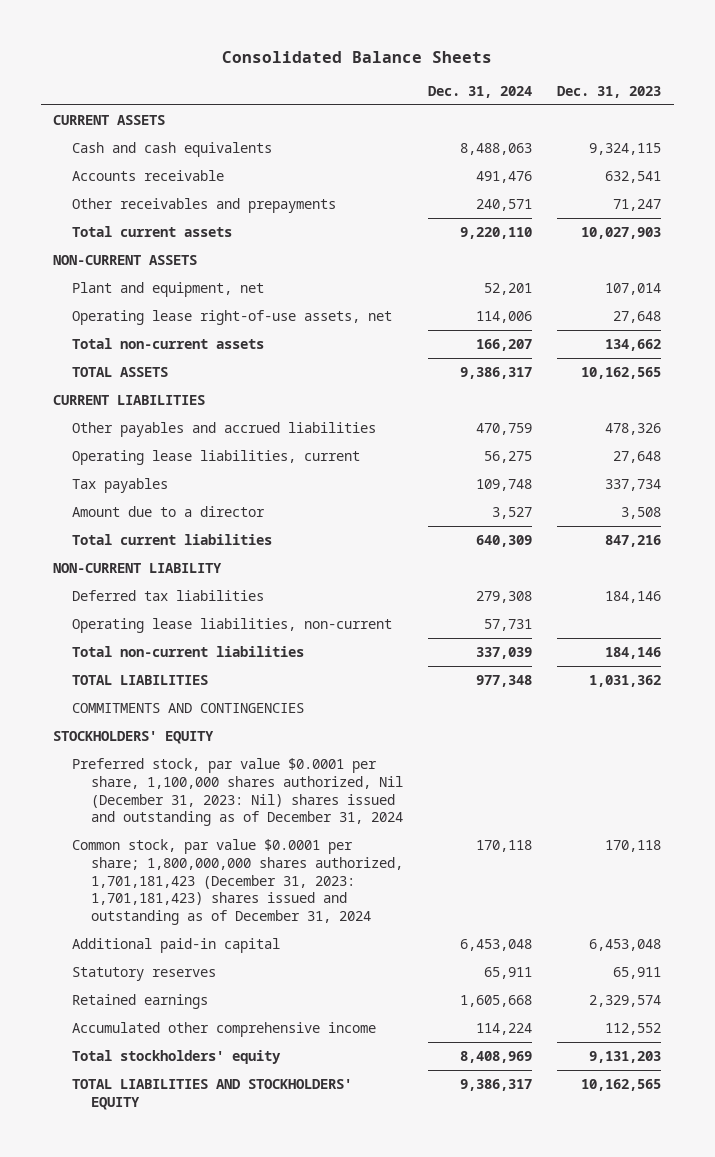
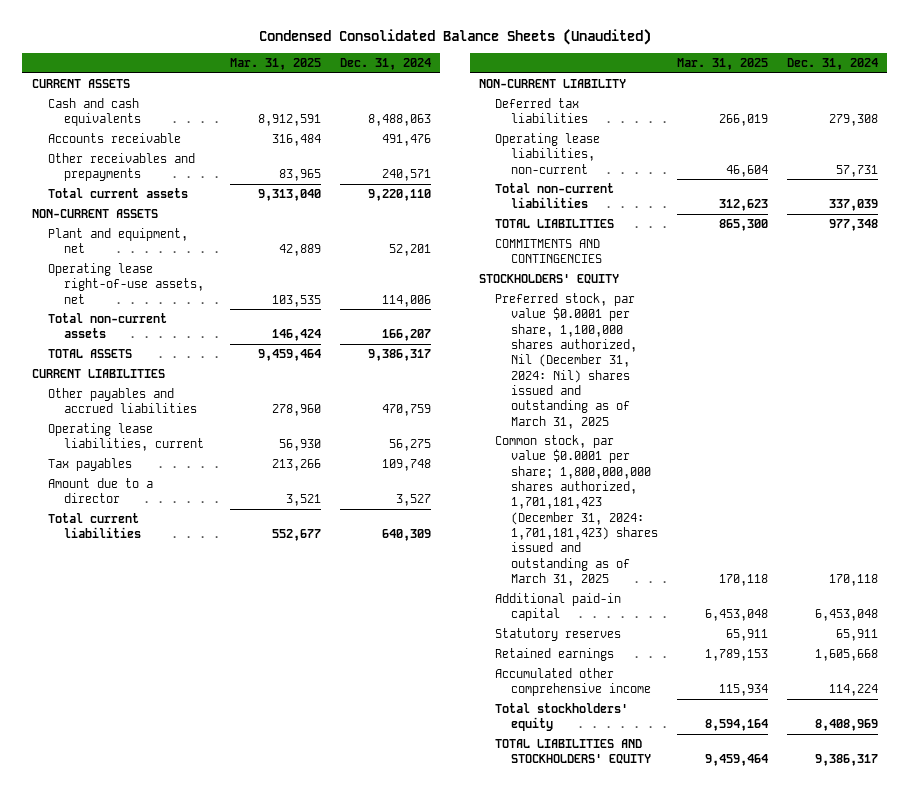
[222,50,493,63] Consolidated Balance Sheets -> [258,28,651,45] Condensed Consolidated Balance Sheets (Unaudited)
[557,85,662,98] Dec. 31, 2023 -> none
none -> [229,57,321,70] Mar. 31, 2025
[72,757,404,827] Preferred stock, par value $0.0001 per share, 1,100,000 shares authorized, Nil (December 31, 2023: Nil) shares issued and outstanding as of December 31, 2024 -> [495,293,638,429] Preferred stock, par value $0.0001 per share, 1,100,000 shares authorized, Nil (December 31, 2024: Nil) shares issued and outstanding as of March 31, 2025
[72,838,404,926] Common stock, par value $0.0001 per share; 1,800,000,000 shares authorized, 1,701,181,423 (December 31, 2023: 1,701,181,423) shares issued and outstanding as of December 31, 2024 -> [495,435,659,587] Common stock, par value $0.0001 per share; 1,800,000,000 shares authorized, 1,701,181,423 (December 31, 2024: 1,701,181,423) shares issued and outstanding as of March 31, 2025

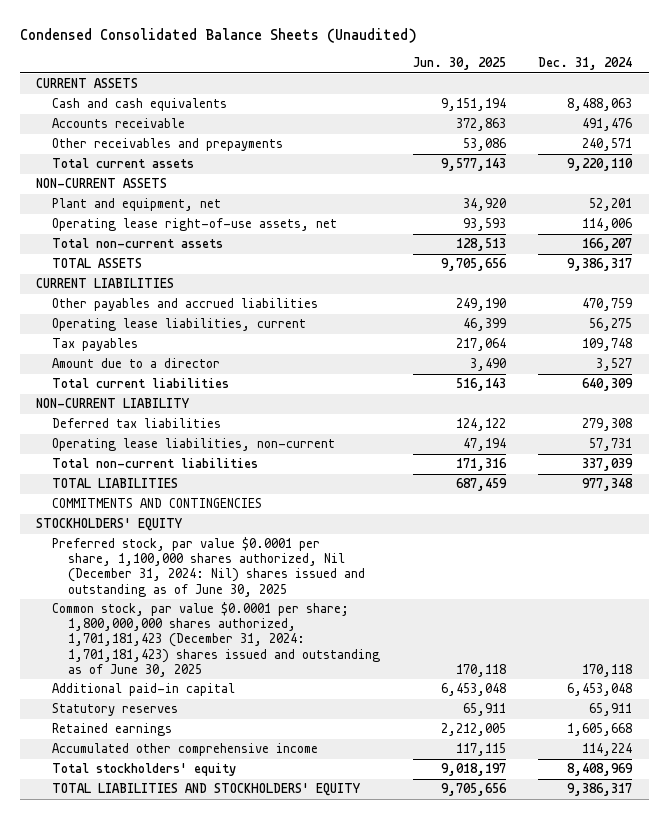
[229,57,321,70] Mar. 31, 2025 -> none
none -> [412,57,506,71] Jun. 30, 2025
[495,293,638,429] Preferred stock, par value $0.0001 per share, 1,100,000 shares authorized, Nil (December 31, 2024: Nil) shares issued and outstanding as of March 31, 2025 -> [52,537,366,597] Preferred stock, par value $0.0001 per share, 1,100,000 shares authorized, Nil (December 31, 2024: Nil) shares issued and outstanding as of June 30, 2025
[495,435,659,587] Common stock, par value $0.0001 per share; 1,800,000,000 shares authorized, 1,701,181,423 (December 31, 2024: 1,701,181,423) shares issued and outstanding as of March 31, 2025 -> [52,602,381,677] Common stock, par value $0.0001 per share; 1,800,000,000 shares authorized, 1,701,181,423 (December 31, 2024: 1,701,181,423) shares issued and outstanding as of June 30, 2025

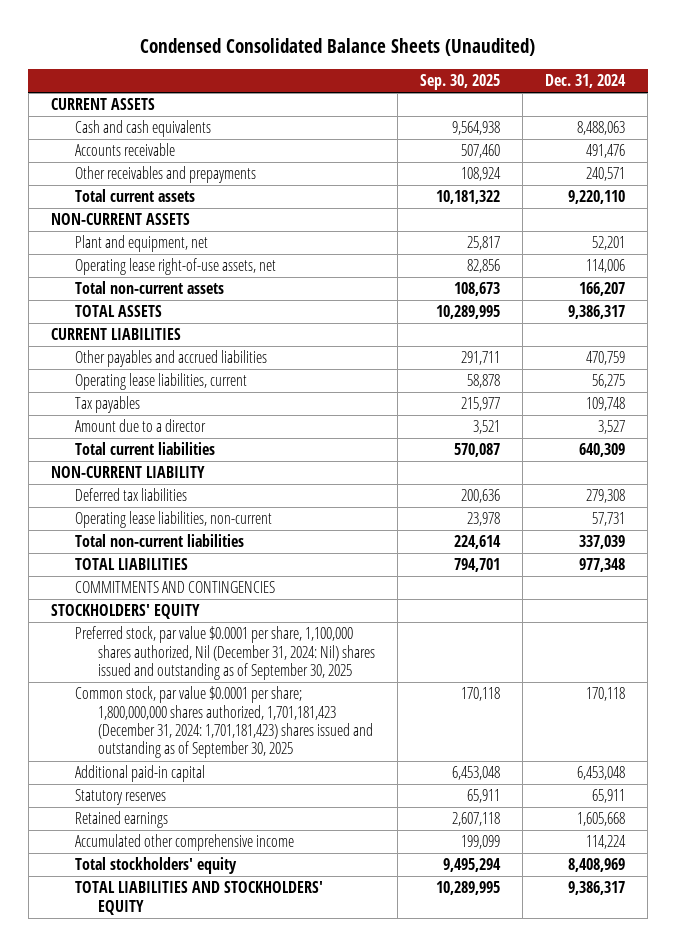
[412,57,506,71] Jun. 30, 2025 -> none
none -> [420,74,501,91] Sep. 30, 2025
[52,537,366,597] Preferred stock, par value $0.0001 per share, 1,100,000 shares authorized, Nil (December 31, 2024: Nil) shares issued and outstanding as of June 30, 2025 -> [74,626,376,681] Preferred stock, par value $0.0001 per share, 1,100,000 shares authorized, Nil (December 31, 2024: Nil) shares issued and outstanding as of September 30, 2025
[52,602,381,677] Common stock, par value $0.0001 per share; 1,800,000,000 shares authorized, 1,701,181,423 (December 31, 2024: 1,701,181,423) shares issued and outstanding as of June 30, 2025 -> [74,686,374,759] Common stock, par value $0.0001 per share; 1,800,000,000 shares authorized, 1,701,181,423 (December 31, 2024: 1,701,181,423) shares issued and outstanding as of September 30, 2025

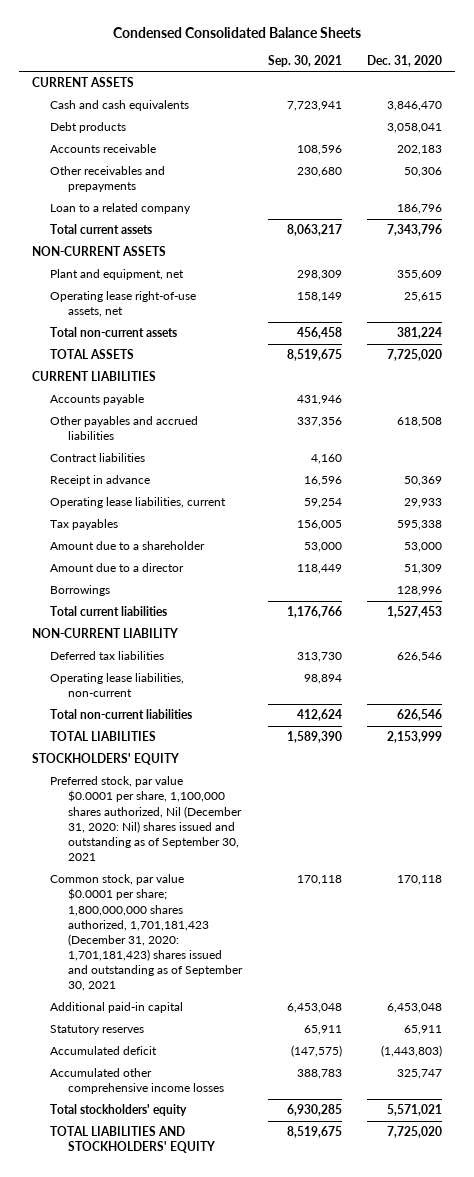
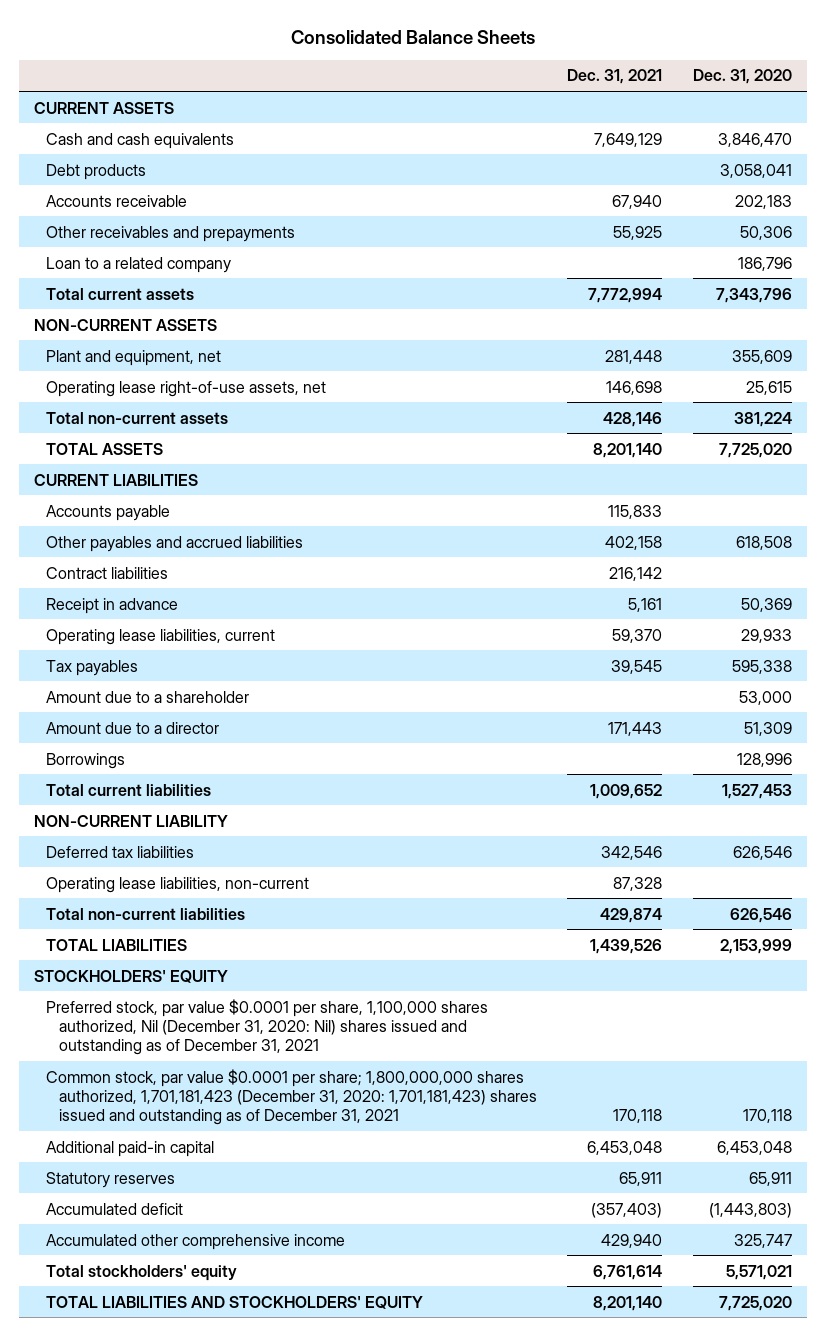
[113,26,362,38] Condensed Consolidated Balance Sheets -> [291,29,536,44] Consolidated Balance Sheets
[267,54,342,67] Sep. 30, 2021 -> none
none -> [567,69,663,85] Dec. 31, 2021
[49,776,242,862] Preferred stock, par value $0.0001 per share, 1,100,000 shares authorized, Nil (December 31, 2020: Nil) shares issued and outstanding as of September 30, 2021 -> [46,998,489,1055] Preferred stock, par value $0.0001 per share, 1,100,000 shares authorized, Nil (December 31, 2020: Nil) shares issued and outstanding as of December 31, 2021
[49,874,243,992] Common stock, par value $0.0001 per share; 1,800,000,000 shares authorized, 1,701,181,423 (December 31, 2020: 1,701,181,423) shares issued and outstanding as of September 30, 2021 -> [46,1068,537,1125] Common stock, par value $0.0001 per share; 1,800,000,000 shares authorized, 1,701,181,423 (December 31, 2020: 1,701,181,423) shares issued and outstanding as of December 31, 2021
[49,1068,224,1095] Accumulated other comprehensive income losses -> [46,1233,346,1250] Accumulated other comprehensive income

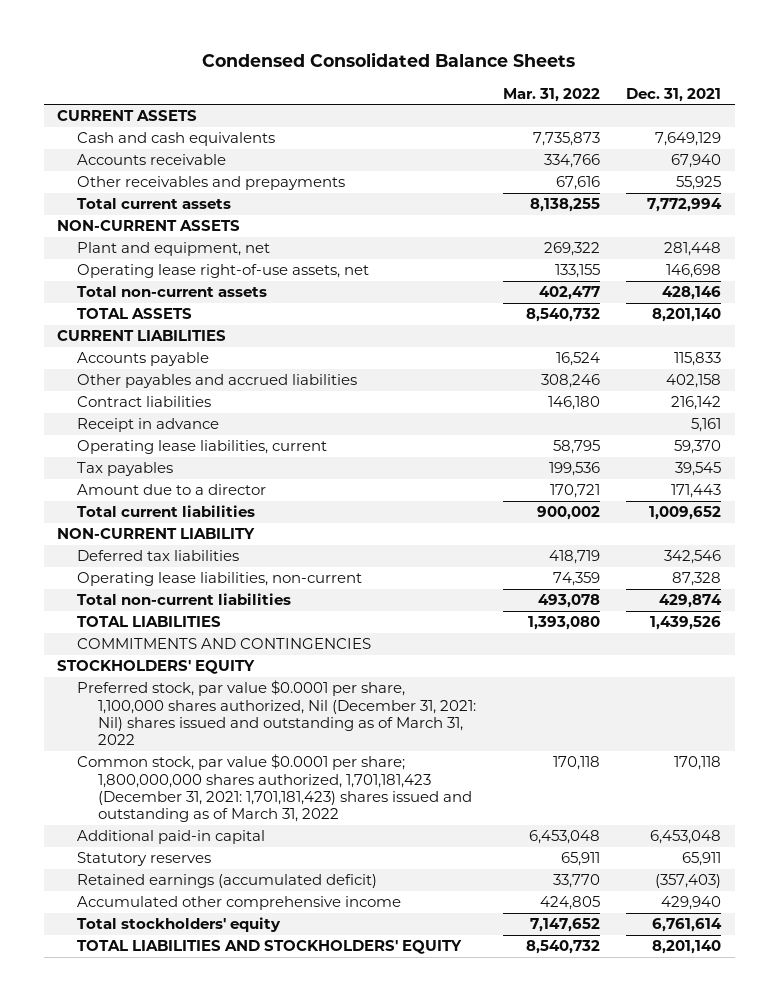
[291,29,536,44] Consolidated Balance Sheets -> [202,52,576,68] Condensed Consolidated Balance Sheets
[693,69,793,85] Dec. 31, 2020 -> none
none -> [502,87,600,102] Mar. 31, 2022
[46,163,147,180] Debt products -> none
[46,256,232,273] Loan to a related company -> none
[46,690,250,703] Amount due to a shareholder -> none
[46,752,126,769] Borrowings -> none
none -> [77,638,372,650] COMMITMENTS AND CONTINGENCIES
[46,998,489,1055] Preferred stock, par value $0.0001 per share, 1,100,000 shares authorized, Nil (December 31, 2020: Nil) shares issued and outstanding as of December 31, 2021 -> [77,680,476,746] Preferred stock, par value $0.0001 per share, 1,100,000 shares authorized, Nil (December 31, 2021: Nil) shares issued and outstanding as of March 31, 2022
[46,1068,537,1125] Common stock, par value $0.0001 per share; 1,800,000,000 shares authorized, 1,701,181,423 (December 31, 2020: 1,701,181,423) shares issued and outstanding as of December 31, 2021 -> [77,754,472,823] Common stock, par value $0.0001 per share; 1,800,000,000 shares authorized, 1,701,181,423 (December 31, 2021: 1,701,181,423) shares issued and outstanding as of March 31, 2022
[46,1202,184,1215] Accumulated deficit -> [77,874,378,889] Retained earnings (accumulated deficit)

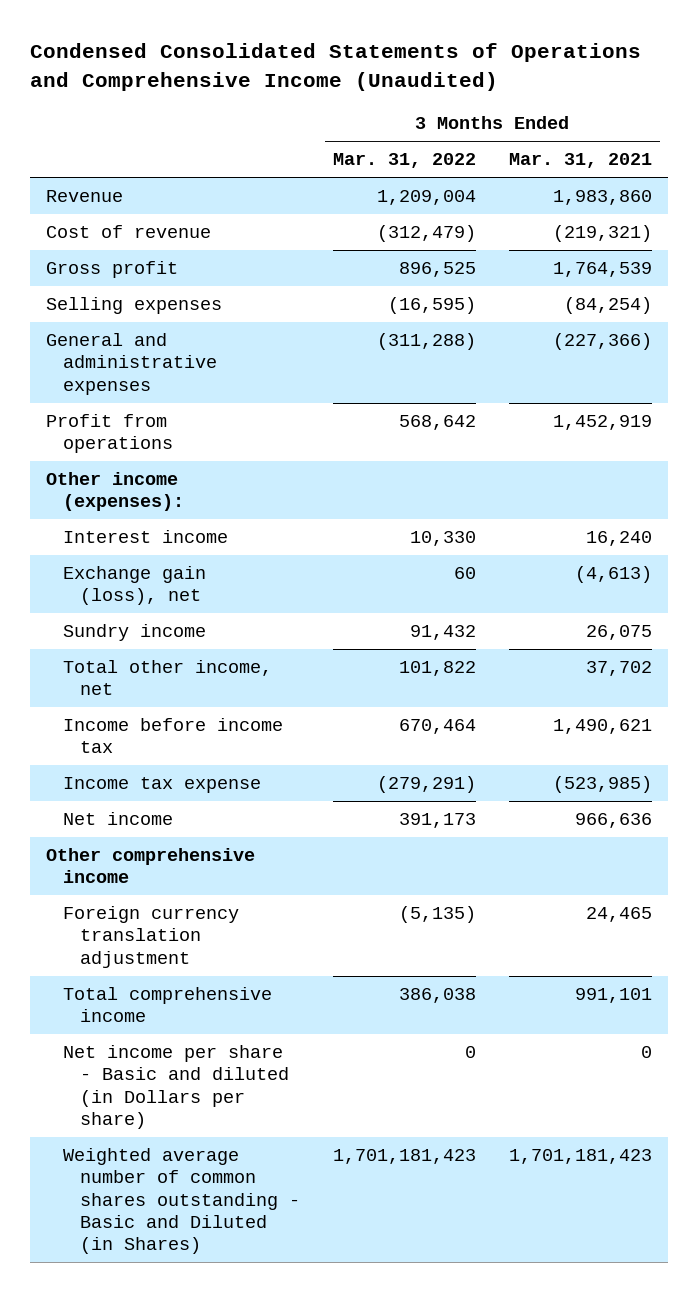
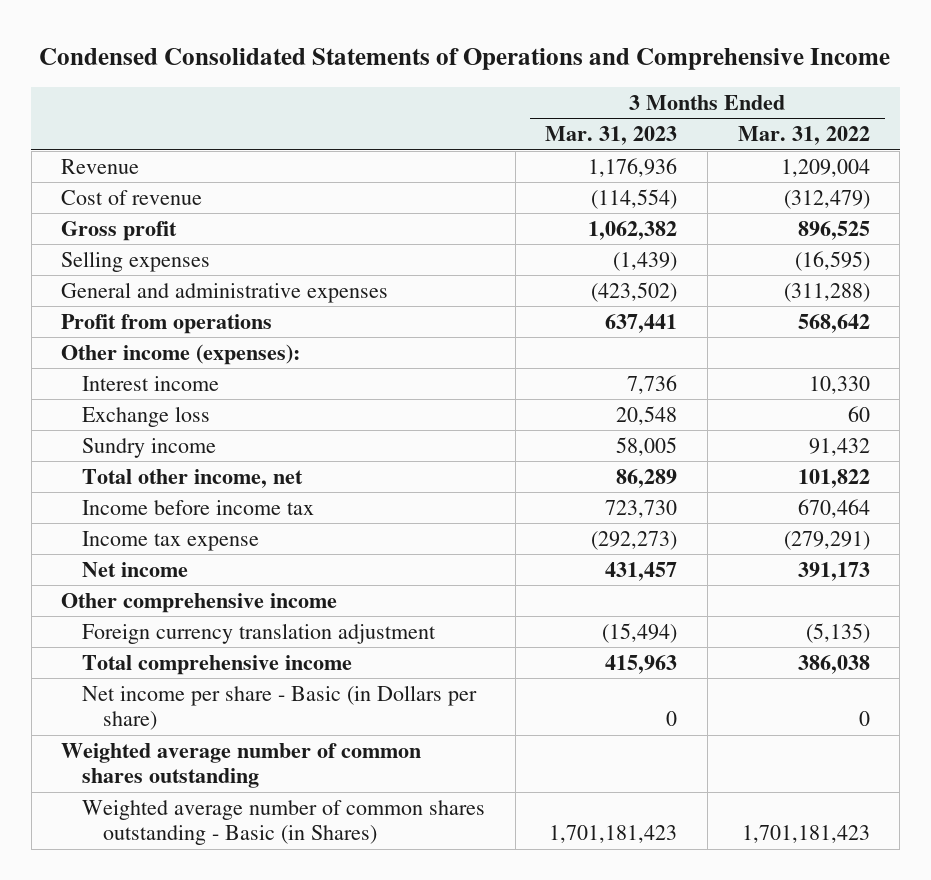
[29,43,641,91] Condensed Consolidated Statements of Operations and Comprehensive Income (Unaudited) -> [39,48,891,71] Condensed Consolidated Statements of Operations and Comprehensive Income
[508,153,652,169] Mar. 31, 2021 -> none
none -> [545,126,678,146] Mar. 31, 2023
[63,566,207,606] Exchange gain (loss), net -> [82,405,211,427] Exchange loss
[63,1045,290,1129] Net income per share - Basic and diluted (in Dollars per share) -> [82,684,478,731] Net income per share - Basic (in Dollars per share)
none -> [61,742,422,789] Weighted average number of common shares outstanding
[63,1148,301,1255] Weighted average number of common shares outstanding - Basic and Diluted (in Shares) -> [82,799,486,846] Weighted average number of common shares outstanding - Basic (in Shares)

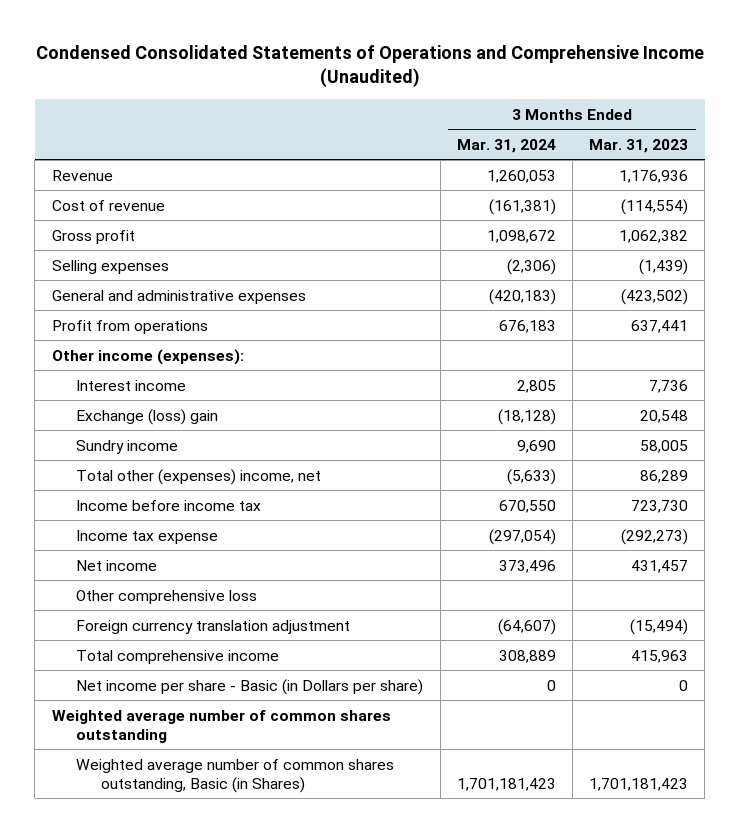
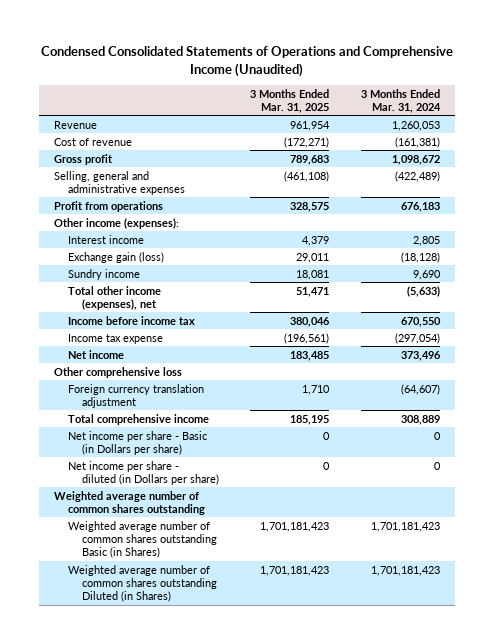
[589,138,689,153] Mar. 31, 2023 -> none
none -> [250,88,330,113] 3 Months Ended Mar. 31, 2025
[51,259,169,274] Selling expenses -> none
[51,289,306,304] General and administrative expenses -> [54,170,186,195] Selling, general and administrative expenses
[488,288,556,305] (420,183) -> [394,170,440,182] (422,489)
[76,408,219,425] Exchange (loss) gain -> [68,251,165,263] Exchange gain (loss)
[76,468,322,485] Total other (expenses) income, net -> [68,285,162,310] Total other income (expenses), net
none -> [68,460,220,485] Net income per share - diluted (in Dollars per share)
[76,758,395,793] Weighted average number of common shares outstanding, Basic (in Shares) -> [68,520,218,559] Weighted average number of common shares outstanding Basic (in Shares)
none -> [68,564,218,603] Weighted average number of common shares outstanding Diluted (in Shares)

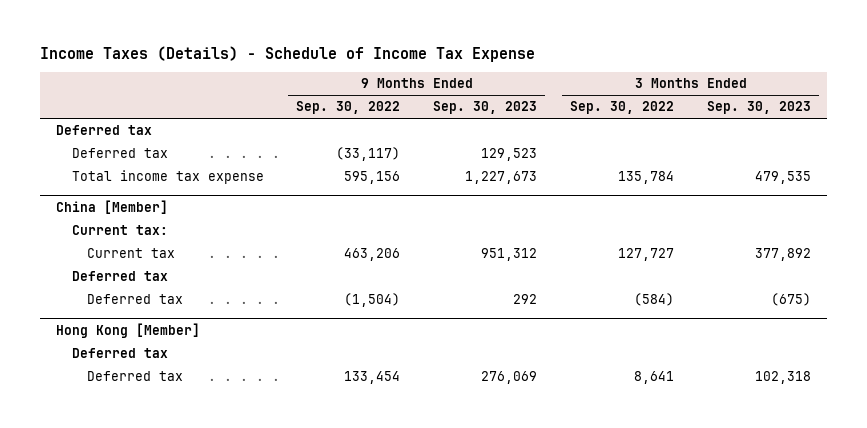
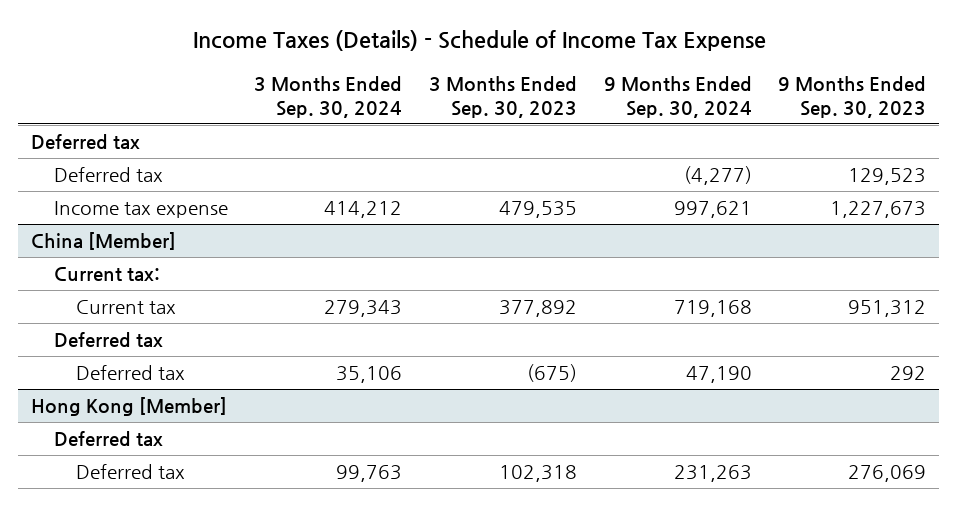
[296,101,401,115] Sep. 30, 2022 -> none
[570,101,675,115] Sep. 30, 2022 -> none
none -> [254,75,403,118] 3 Months Ended Sep. 30, 2024
none -> [603,75,752,118] 9 Months Ended Sep. 30, 2024
[71,170,264,185] Total income tax expense -> [53,201,228,219] Income tax expense

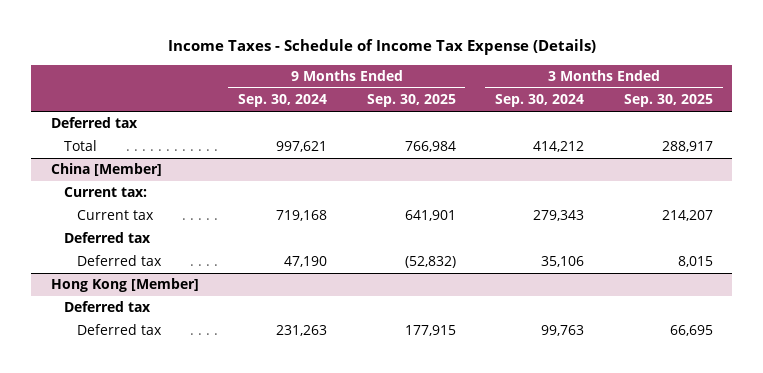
[192,30,766,52] Income Taxes (Details) - Schedule of Income Tax Expense -> [167,39,596,56] Income Taxes - Schedule of Income Tax Expense (Details)
[429,75,578,118] 3 Months Ended Sep. 30, 2023 -> none
[778,75,927,118] 9 Months Ended Sep. 30, 2023 -> none
none -> [366,94,456,108] Sep. 30, 2025
none -> [623,94,713,108] Sep. 30, 2025
[53,167,163,183] Deferred tax -> none
[53,201,228,219] Income tax expense -> [63,140,97,152] Total

